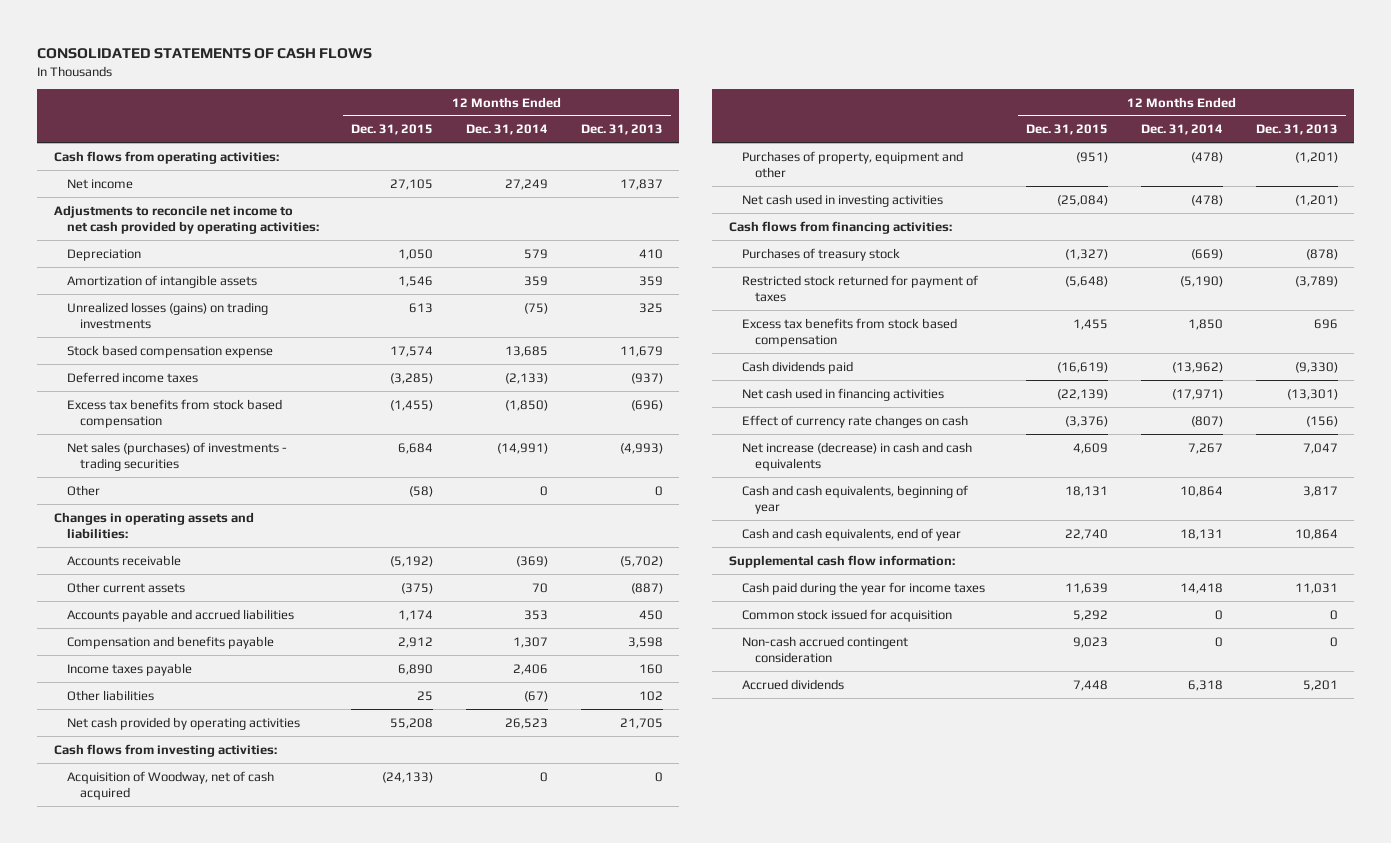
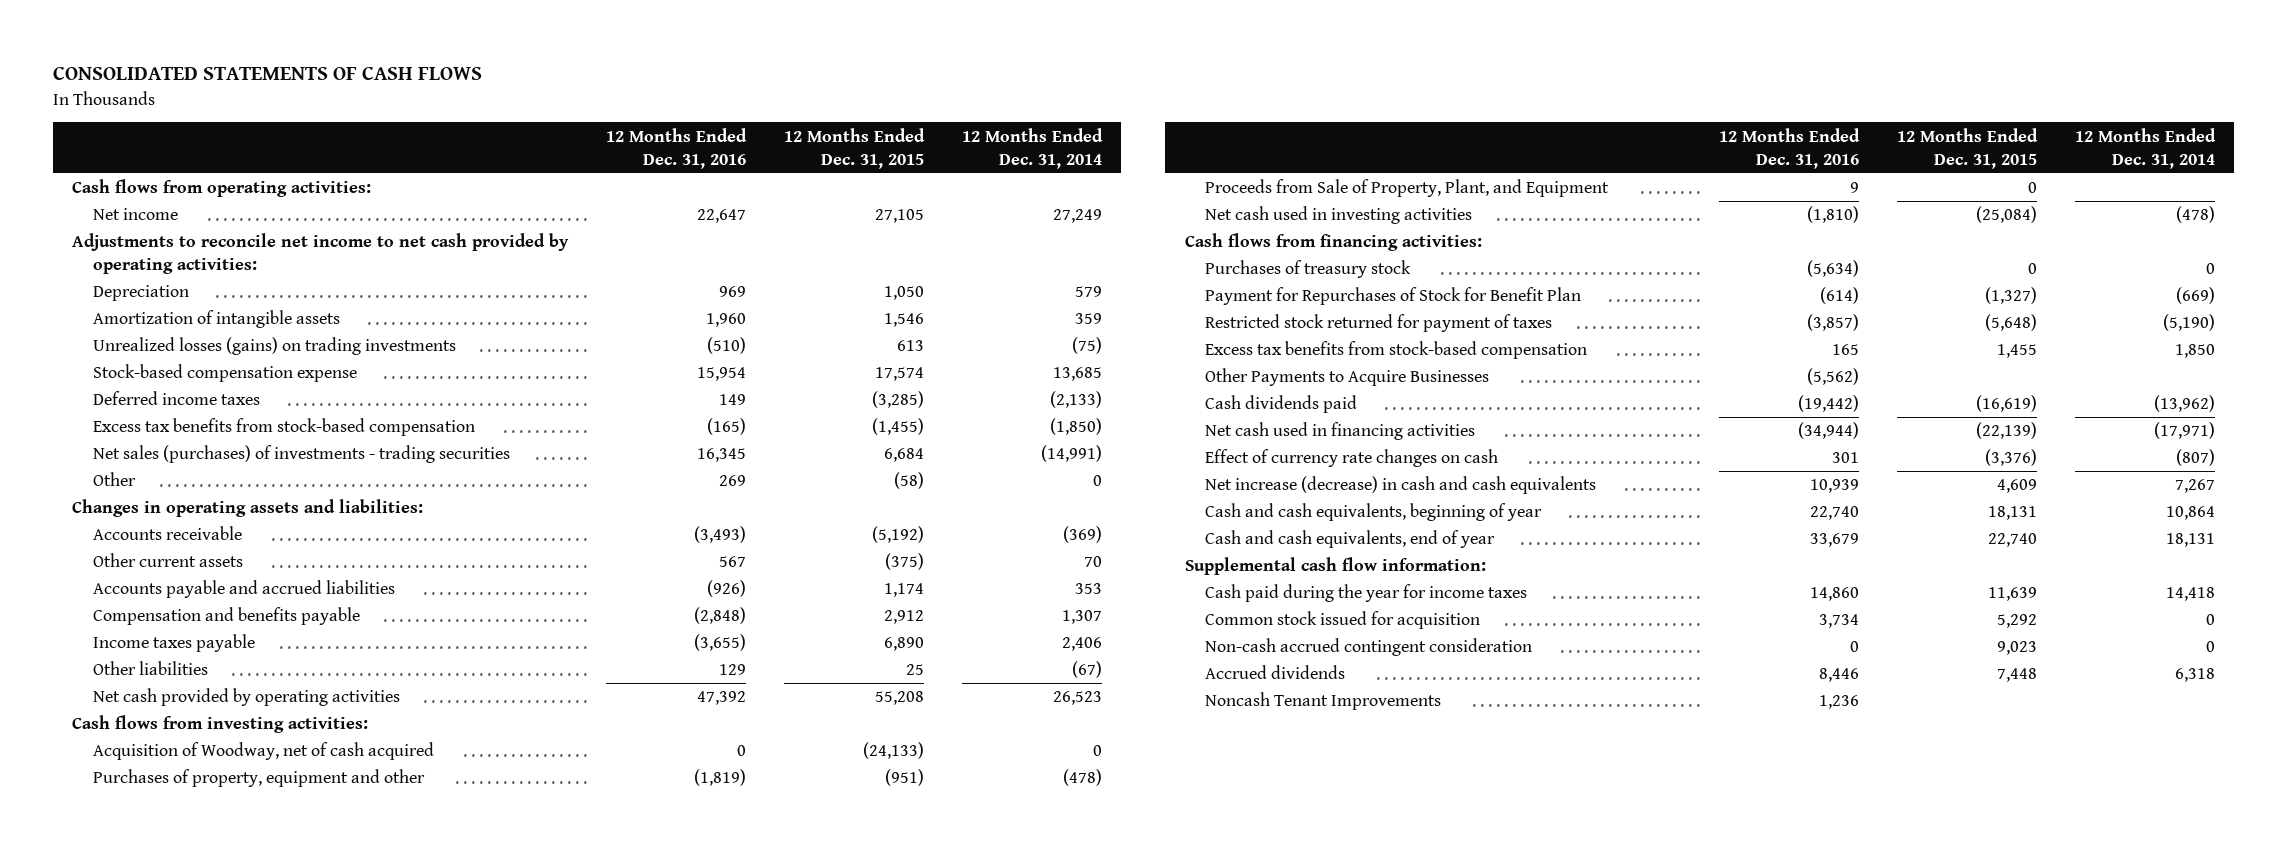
[580,124,663,136] Dec. 31, 2013 -> none
none -> [605,127,747,169] 12 Months Ended Dec. 31, 2016
[66,344,273,358] Stock based compensation expense -> [92,364,357,383] Stock-based compensation expense
[66,398,282,429] Excess tax benefits from stock based compensation -> [92,418,475,437] Excess tax benefits from stock-based compensation
none -> [1205,179,1610,198] Proceeds from Sale of Property, Plant, and Equipment
[1065,248,1109,260] (1,327) -> [2027,263,2037,275] 0
[1191,248,1224,260] (669) -> [2205,263,2215,275] 0
none -> [1205,287,1582,306] Payment for Repurchases of Stock for Benefit Plan
[741,317,957,348] Excess tax benefits from stock based compensation -> [1205,341,1588,360] Excess tax benefits from stock-based compensation
none -> [1205,368,1490,387] Other Payments to Acquire Businesses
none -> [1205,692,1442,711] Noncash Tenant Improvements

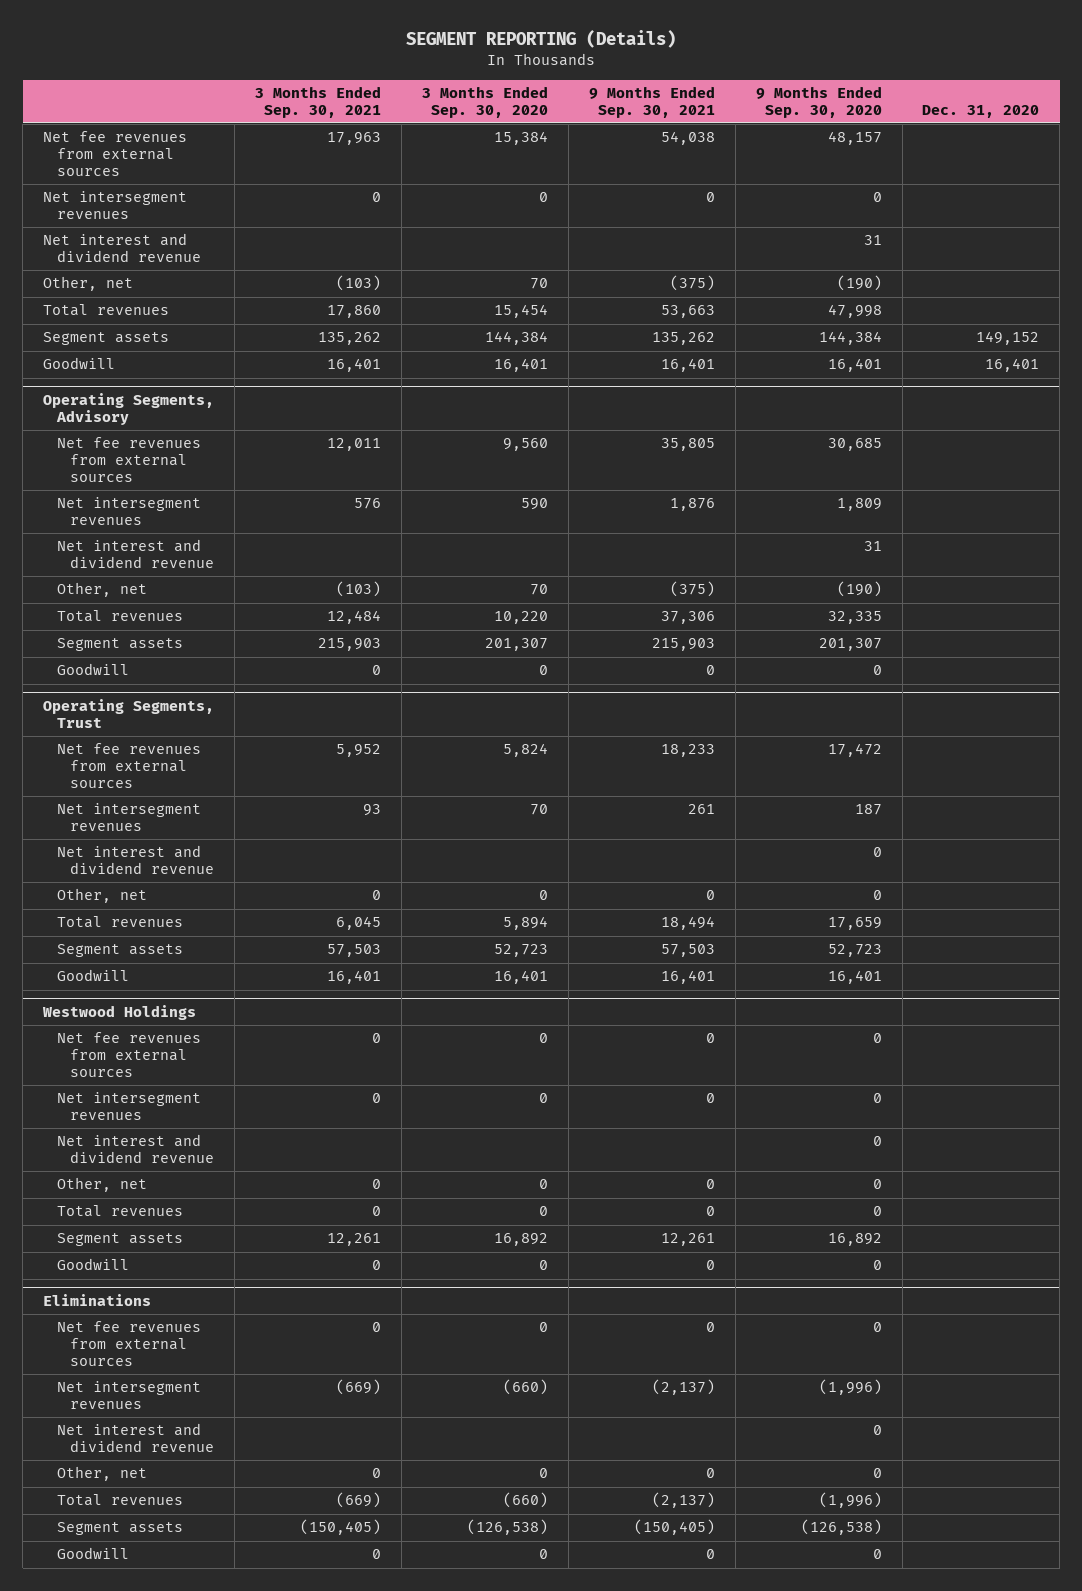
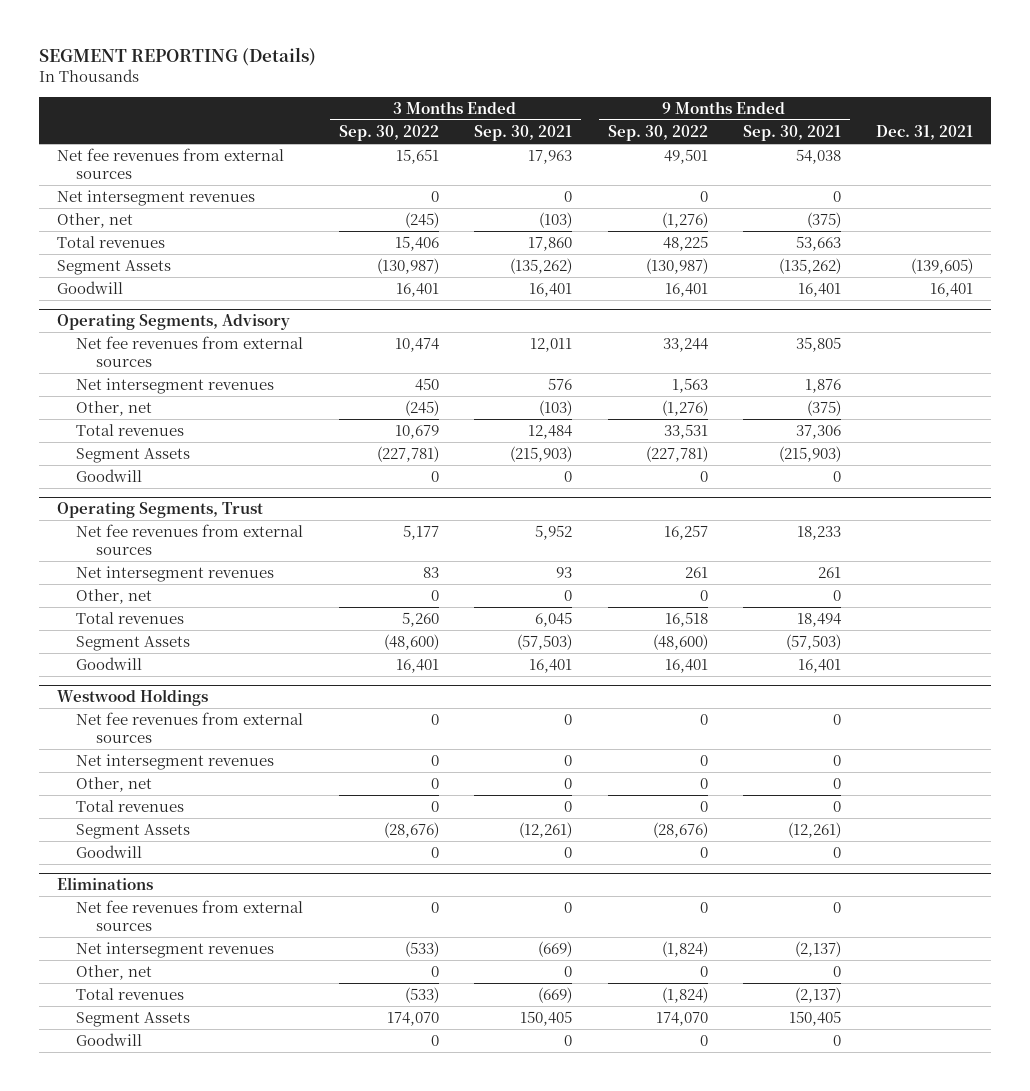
[421,85,548,118] 3 Months Ended Sep. 30, 2020 -> none
[755,85,882,118] 9 Months Ended Sep. 30, 2020 -> none
[922,104,1040,118] Dec. 31, 2020 -> none
none -> [338,124,439,141] Sep. 30, 2022
none -> [607,124,708,141] Sep. 30, 2022
none -> [876,124,974,140] Dec. 31, 2021
[42,233,201,263] Net interest and dividend revenue -> none
[42,332,169,346] Segment assets -> [56,260,171,276] Segment Assets
[318,332,382,346] 135,262 -> [510,258,573,275] (135,262)
[651,332,715,346] 135,262 -> [778,258,841,275] (135,262)
[56,539,215,569] Net interest and dividend revenue -> none
[56,638,183,652] Segment assets -> [76,448,191,464] Segment Assets
[318,638,382,652] 215,903 -> [510,446,573,463] (215,903)
[651,638,715,652] 215,903 -> [778,446,841,463] (215,903)
[56,845,215,875] Net interest and dividend revenue -> none
[56,944,183,958] Segment assets -> [76,636,191,652] Segment Assets
[327,944,382,958] 57,503 -> [517,634,573,651] (57,503)
[660,944,715,958] 57,503 -> [785,634,841,651] (57,503)
[56,1134,215,1164] Net interest and dividend revenue -> none
[56,1233,183,1247] Segment assets -> [76,824,191,840] Segment Assets
[327,1233,382,1247] 12,261 -> [519,822,573,839] (12,261)
[660,1233,715,1247] 12,261 -> [787,822,841,839] (12,261)
[56,1423,215,1453] Net interest and dividend revenue -> none
[56,1522,183,1536] Segment assets -> [76,1012,191,1028] Segment Assets
[300,1519,382,1536] (150,405) -> [520,1011,573,1027] 150,405
[633,1519,715,1536] (150,405) -> [788,1011,841,1027] 150,405

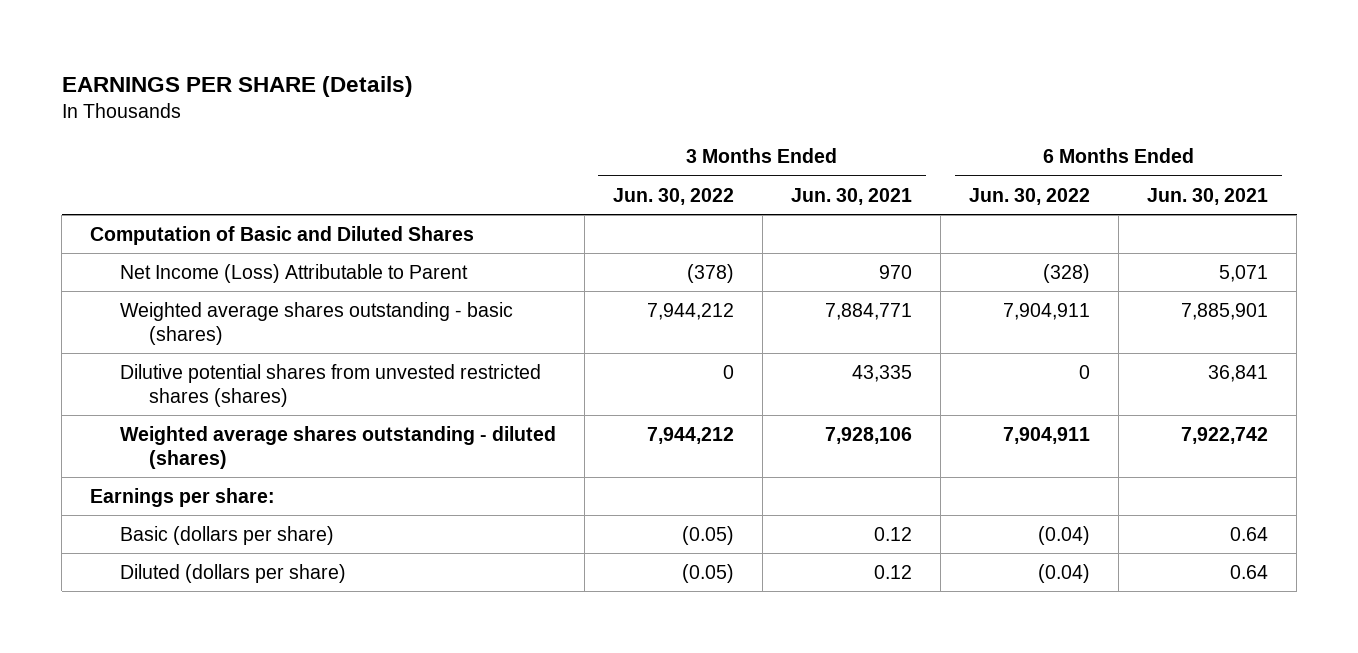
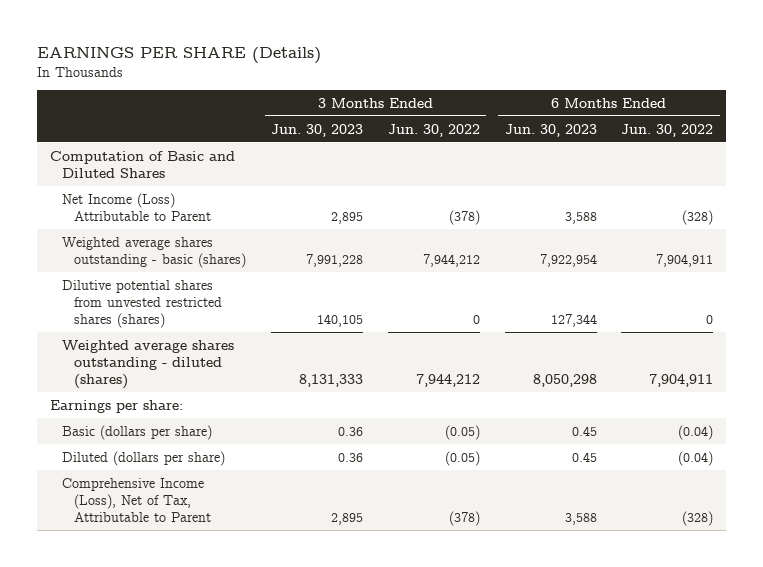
[790,187,912,205] Jun. 30, 2021 -> none
[1147,187,1269,205] Jun. 30, 2021 -> none
none -> [271,123,364,137] Jun. 30, 2023
none -> [504,123,597,137] Jun. 30, 2023
none -> [62,477,212,522] Comprehensive Income (Loss), Net of Tax, Attributable to Parent

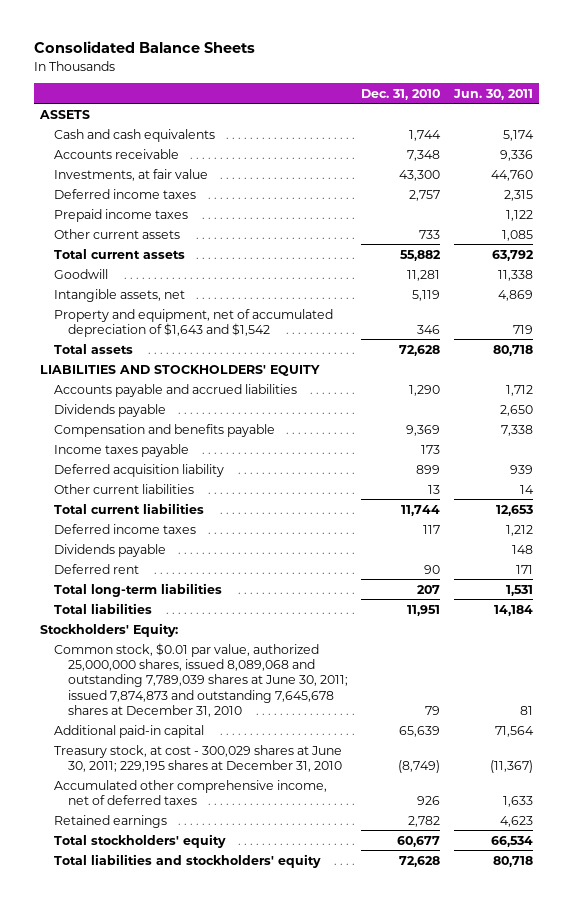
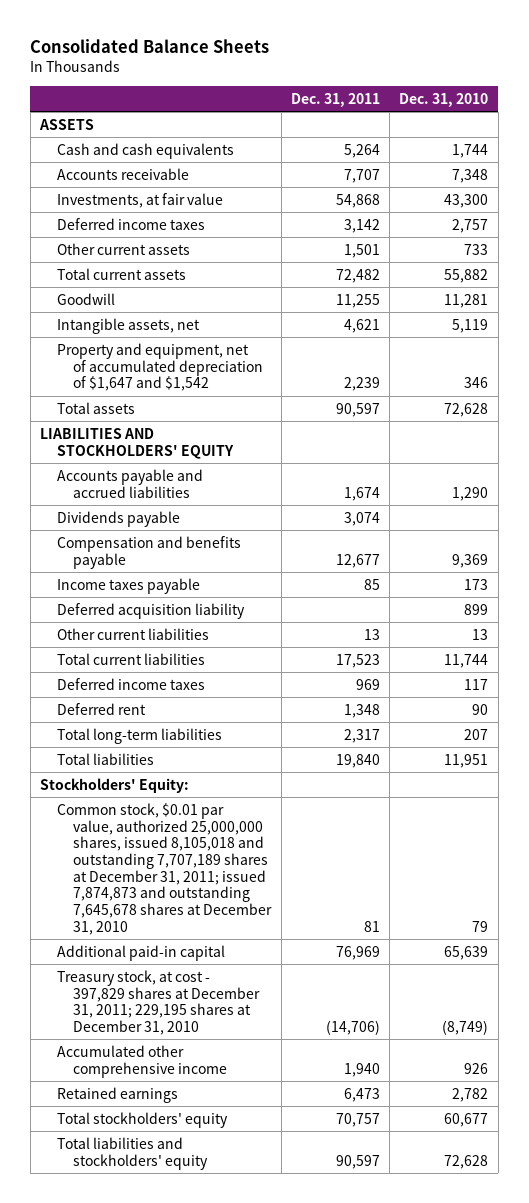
[452,88,533,100] Jun. 30, 2011 -> none
none -> [290,92,380,107] Dec. 31, 2011
[54,208,189,222] Prepaid income taxes -> none
[54,308,334,337] Property and equipment, net of accumulated depreciation of $1,643 and $1,542 -> [56,342,264,392] Property and equipment, net of accumulated depreciation of $1,647 and $1,542
[54,543,167,557] Dividends payable -> none
[54,642,349,717] Common stock, $0.01 par value, authorized 25,000,000 shares, issued 8,089,068 and outstanding 7,789,039 shares at June 30, 2011; issued 7,874,873 and outstanding 7,645,678 shares at December 31, 2010 -> [56,802,273,935] Common stock, $0.01 par value, authorized 25,000,000 shares, issued 8,105,018 and outstanding 7,707,189 shares at December 31, 2011; issued 7,874,873 and outstanding 7,645,678 shares at December 31, 2010
[54,744,343,772] Treasury stock, at cost - 300,029 shares at June 30, 2011; 229,195 shares at December 31, 2010 -> [56,969,261,1035] Treasury stock, at cost - 397,829 shares at December 31, 2011; 229,195 shares at December 31, 2010
[54,779,328,805] Accumulated other comprehensive income, net of deferred taxes -> [56,1044,228,1078] Accumulated other comprehensive income

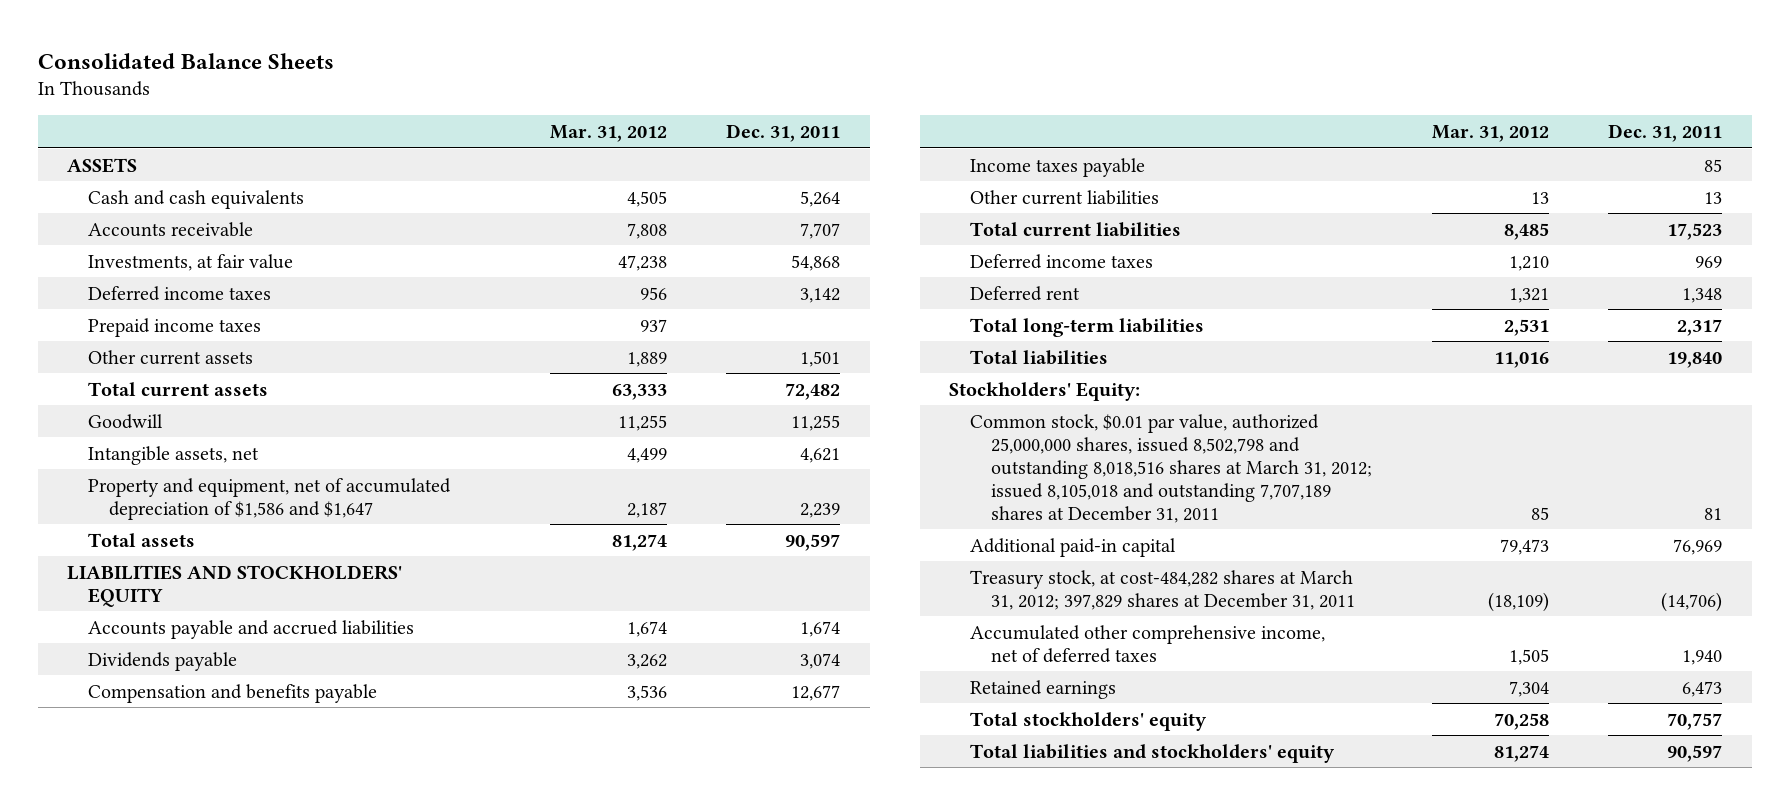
[399,92,489,107] Dec. 31, 2010 -> none
none -> [549,124,667,142] Mar. 31, 2012
none -> [88,317,262,337] Prepaid income taxes
[56,342,264,392] Property and equipment, net of accumulated depreciation of $1,647 and $1,542 -> [88,477,452,520] Property and equipment, net of accumulated depreciation of $1,586 and $1,647
[56,602,245,619] Deferred acquisition liability -> none
[56,802,273,935] Common stock, $0.01 par value, authorized 25,000,000 shares, issued 8,105,018 and outstanding 7,707,189 shares at December 31, 2011; issued 7,874,873 and outstanding 7,645,678 shares at December 31, 2010 -> [970,413,1373,523] Common stock, $0.01 par value, authorized 25,000,000 shares, issued 8,502,798 and outstanding 8,018,516 shares at March 31, 2012; issued 8,105,018 and outstanding 7,707,189 shares at December 31, 2011
[56,969,261,1035] Treasury stock, at cost - 397,829 shares at December 31, 2011; 229,195 shares at December 31, 2010 -> [970,569,1356,610] Treasury stock, at cost-484,282 shares at March 31, 2012; 397,829 shares at December 31, 2011
[56,1044,228,1078] Accumulated other comprehensive income -> [970,624,1326,663] Accumulated other comprehensive income, net of deferred taxes

